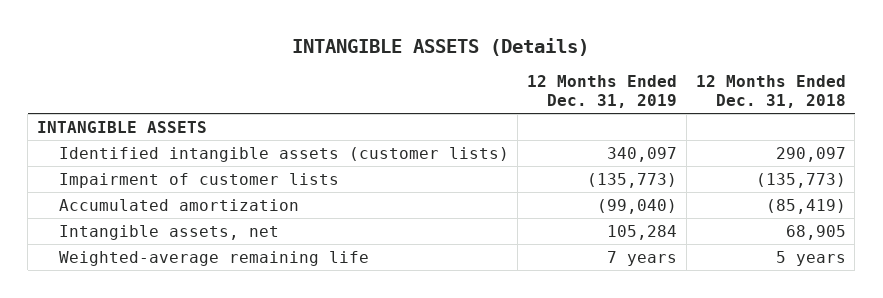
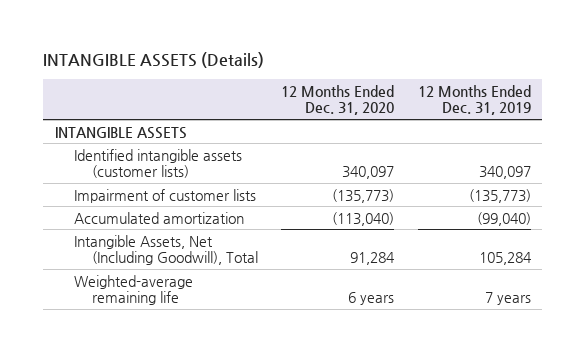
[695,75,846,109] 12 Months Ended Dec. 31, 2018 -> none
none -> [281,84,395,116] 12 Months Ended Dec. 31, 2020
[58,224,279,240] Intangible assets, net -> [73,234,259,266] Intangible Assets, Net (Including Goodwill), Total

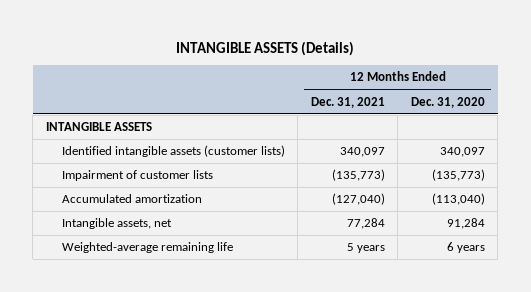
[417,84,531,116] 12 Months Ended Dec. 31, 2019 -> none
none -> [310,96,385,108] Dec. 31, 2021
[73,234,259,266] Intangible Assets, Net (Including Goodwill), Total -> [61,218,172,230] Intangible assets, net

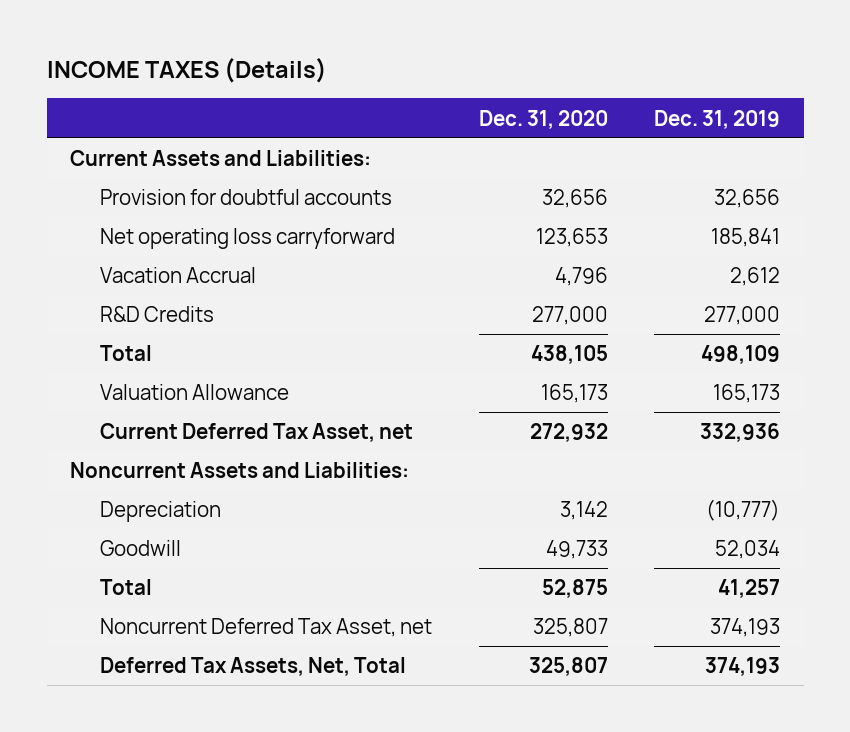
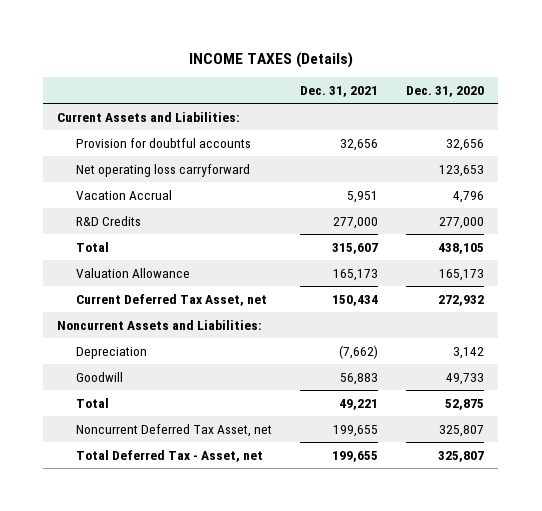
[654,109,781,129] Dec. 31, 2019 -> none
none -> [300,86,379,98] Dec. 31, 2021
[99,657,406,677] Deferred Tax Assets, Net, Total -> [76,449,264,462] Total Deferred Tax - Asset, net

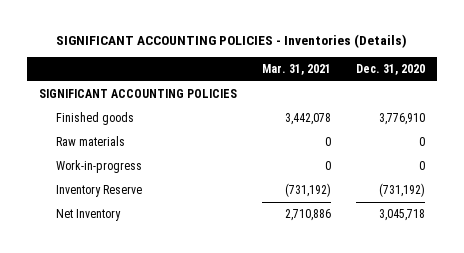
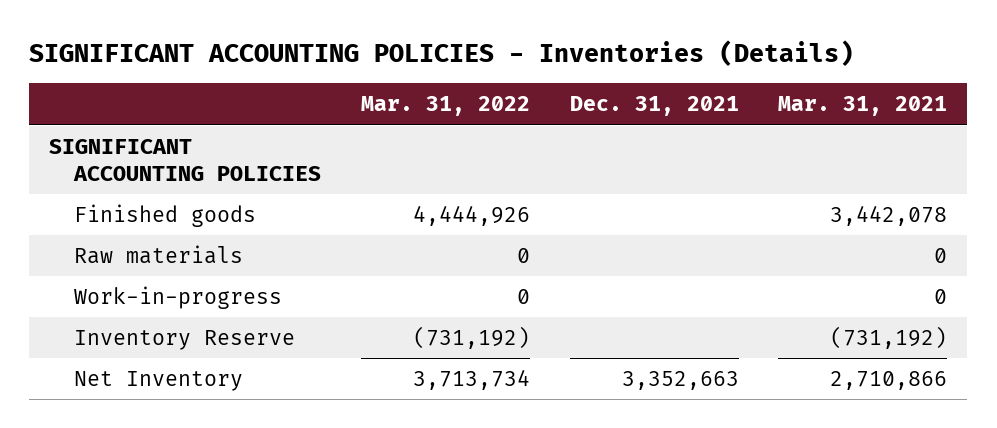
[355,64,425,76] Dec. 31, 2020 -> none
none -> [360,96,530,117] Mar. 31, 2022
none -> [569,96,739,117] Dec. 31, 2021
[285,208,332,221] 2,710,886 -> [830,371,948,391] 2,710,866

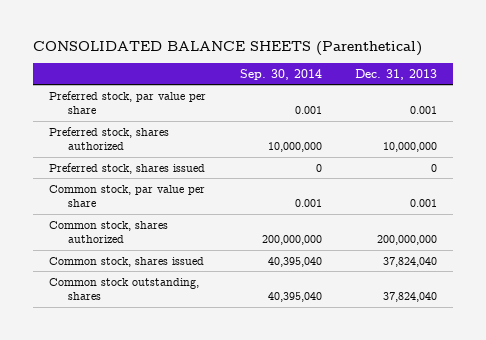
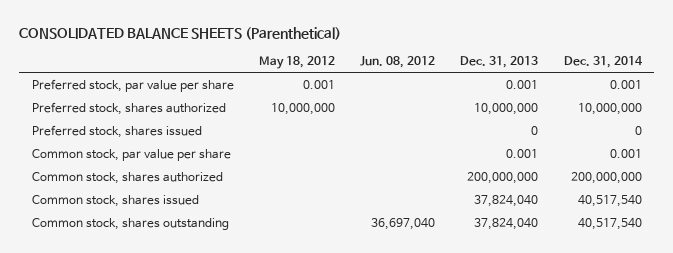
[239,68,322,80] Sep. 30, 2014 -> none
none -> [258,56,335,70] May 18, 2012
none -> [360,56,436,69] Jun. 08, 2012
none -> [563,56,643,69] Dec. 31, 2014
[49,277,200,301] Common stock outstanding, shares -> [31,217,229,230] Common stock, shares outstanding

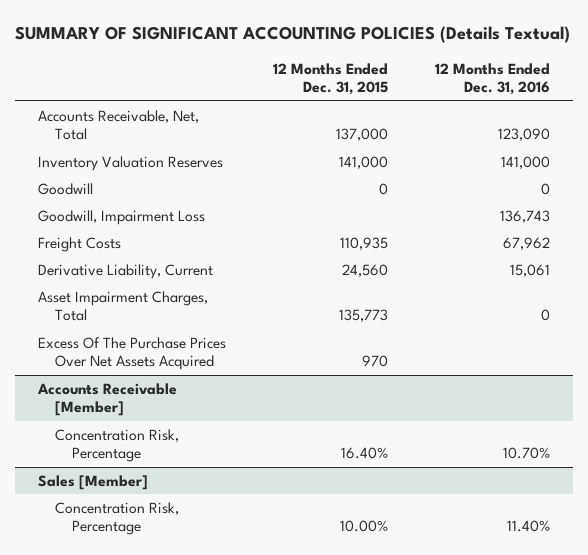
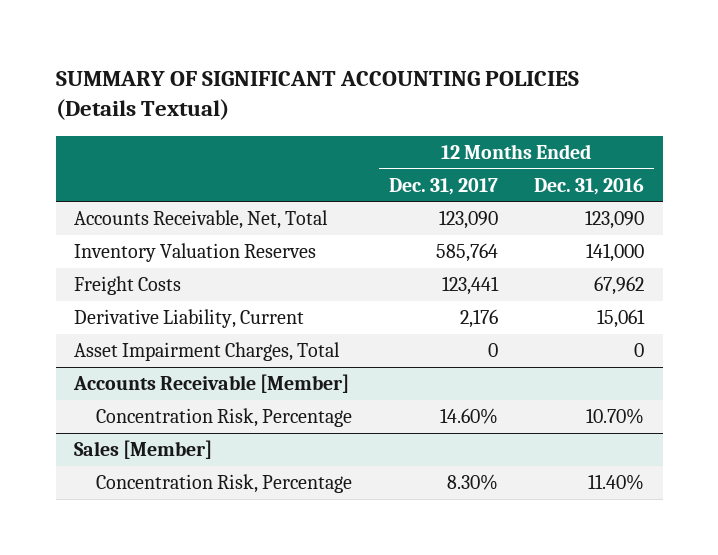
[273,62,389,96] 12 Months Ended Dec. 31, 2015 -> none
none -> [388,177,498,195] Dec. 31, 2017
[38,182,94,195] Goodwill -> none
[38,209,206,225] Goodwill, Impairment Loss -> none
[38,336,227,371] Excess Of The Purchase Prices Over Net Assets Acquired -> none

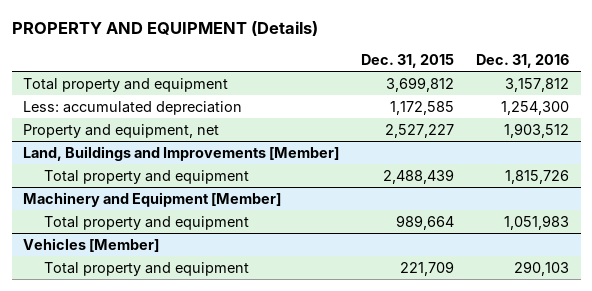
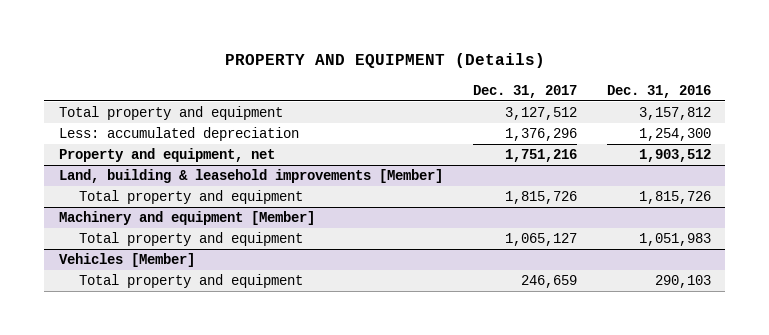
[361,54,455,69] Dec. 31, 2015 -> none
none -> [472,84,577,98] Dec. 31, 2017
[23,145,340,161] Land, Buildings and Improvements [Member] -> [58,169,443,184] Land, building & leasehold improvements [Member]
[23,191,282,207] Machinery and Equipment [Member] -> [58,211,315,226] Machinery and equipment [Member]

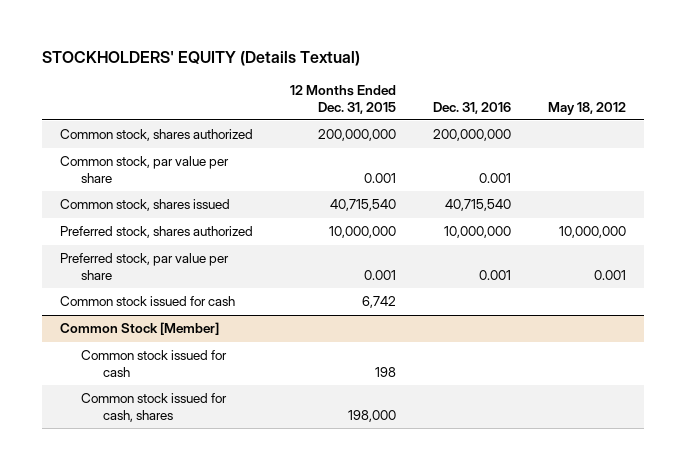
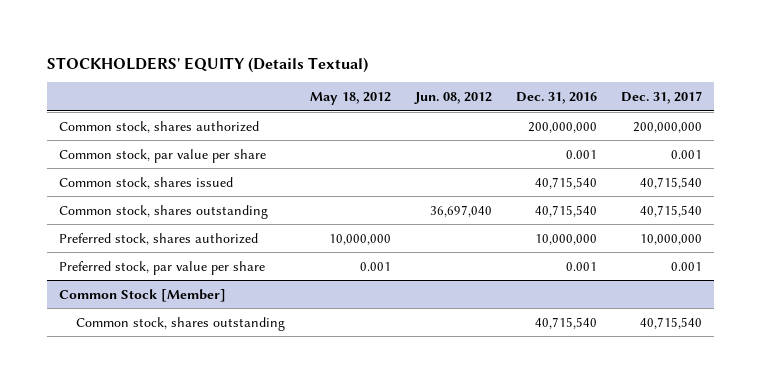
[289,84,396,114] 12 Months Ended Dec. 31, 2015 -> none
none -> [413,91,492,104] Jun. 08, 2012
none -> [621,90,703,104] Dec. 31, 2017
none -> [59,204,269,219] Common stock, shares outstanding
[59,296,235,307] Common stock issued for cash -> none
[81,350,228,377] Common stock issued for cash -> none
[81,393,228,422] Common stock issued for cash, shares -> none
none -> [76,316,286,331] Common stock, shares outstanding

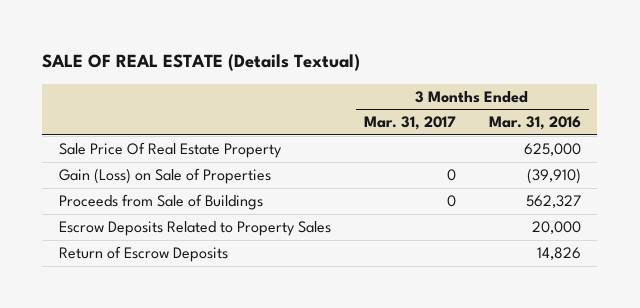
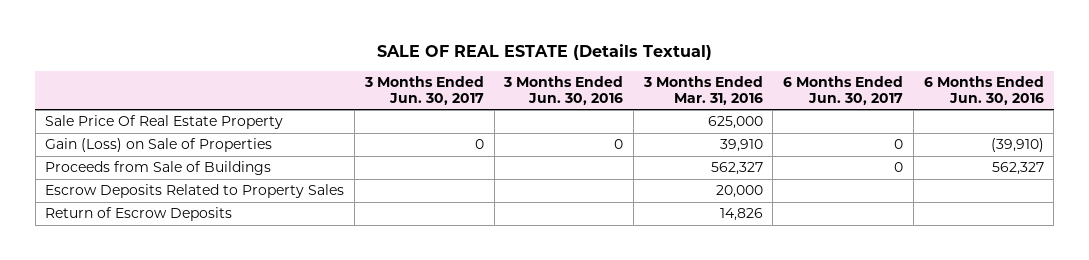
[363,116,456,131] Mar. 31, 2017 -> none
none -> [363,75,484,105] 3 Months Ended Jun. 30, 2017
none -> [503,75,624,105] 3 Months Ended Jun. 30, 2016
none -> [783,75,904,105] 6 Months Ended Jun. 30, 2017
none -> [923,75,1044,105] 6 Months Ended Jun. 30, 2016
[526,168,581,185] (39,910) -> [719,139,763,153] 39,910

